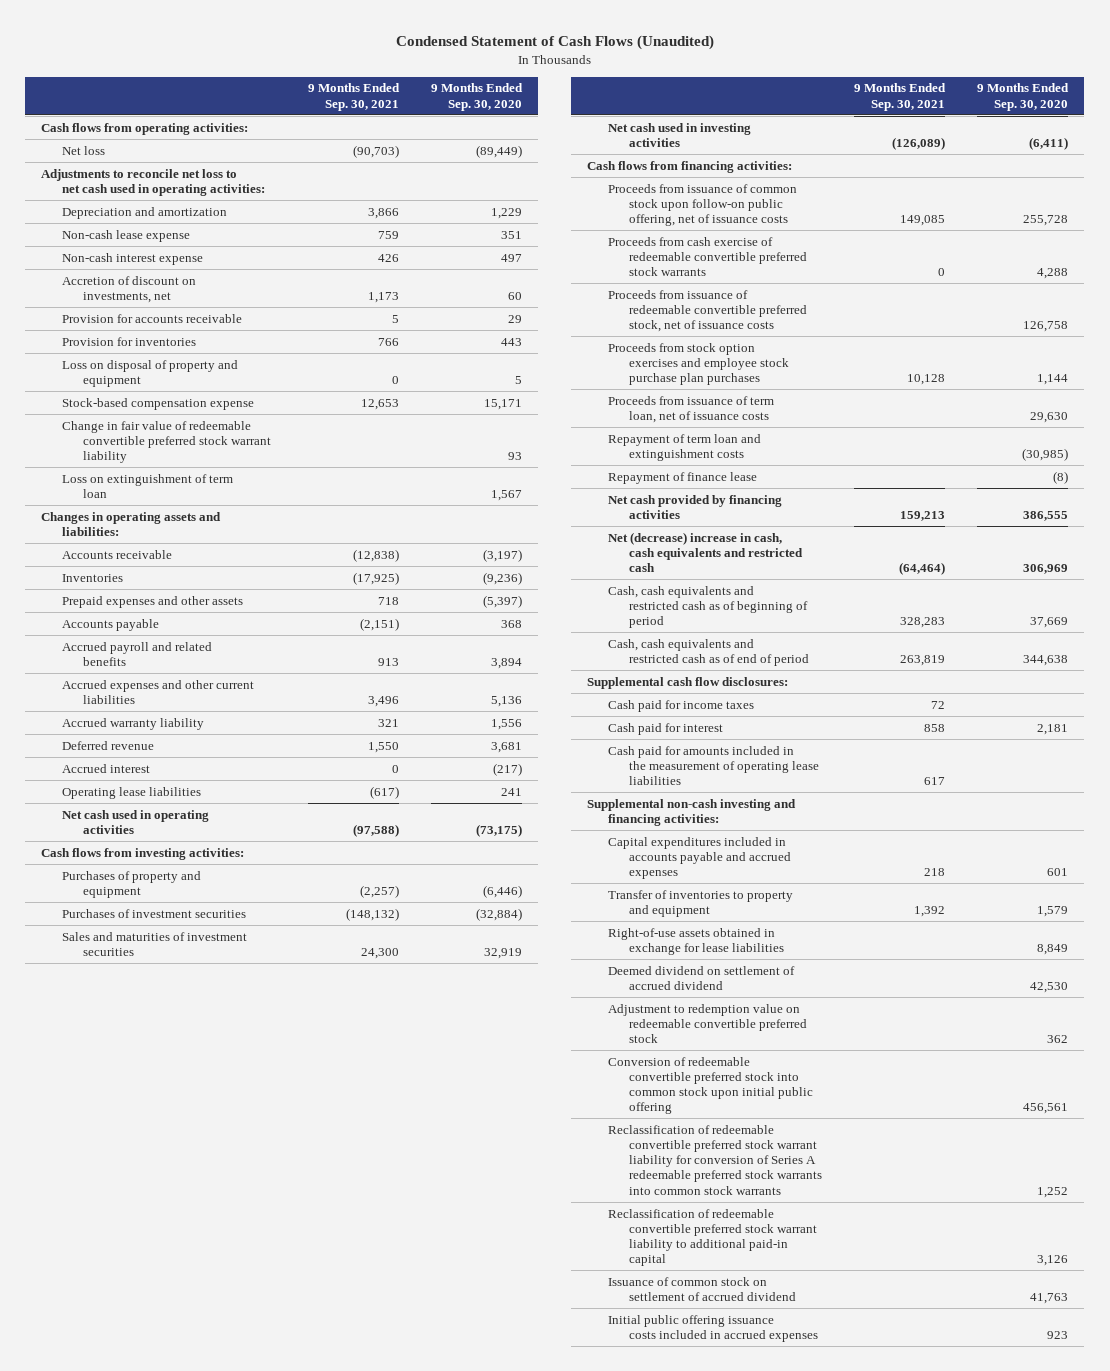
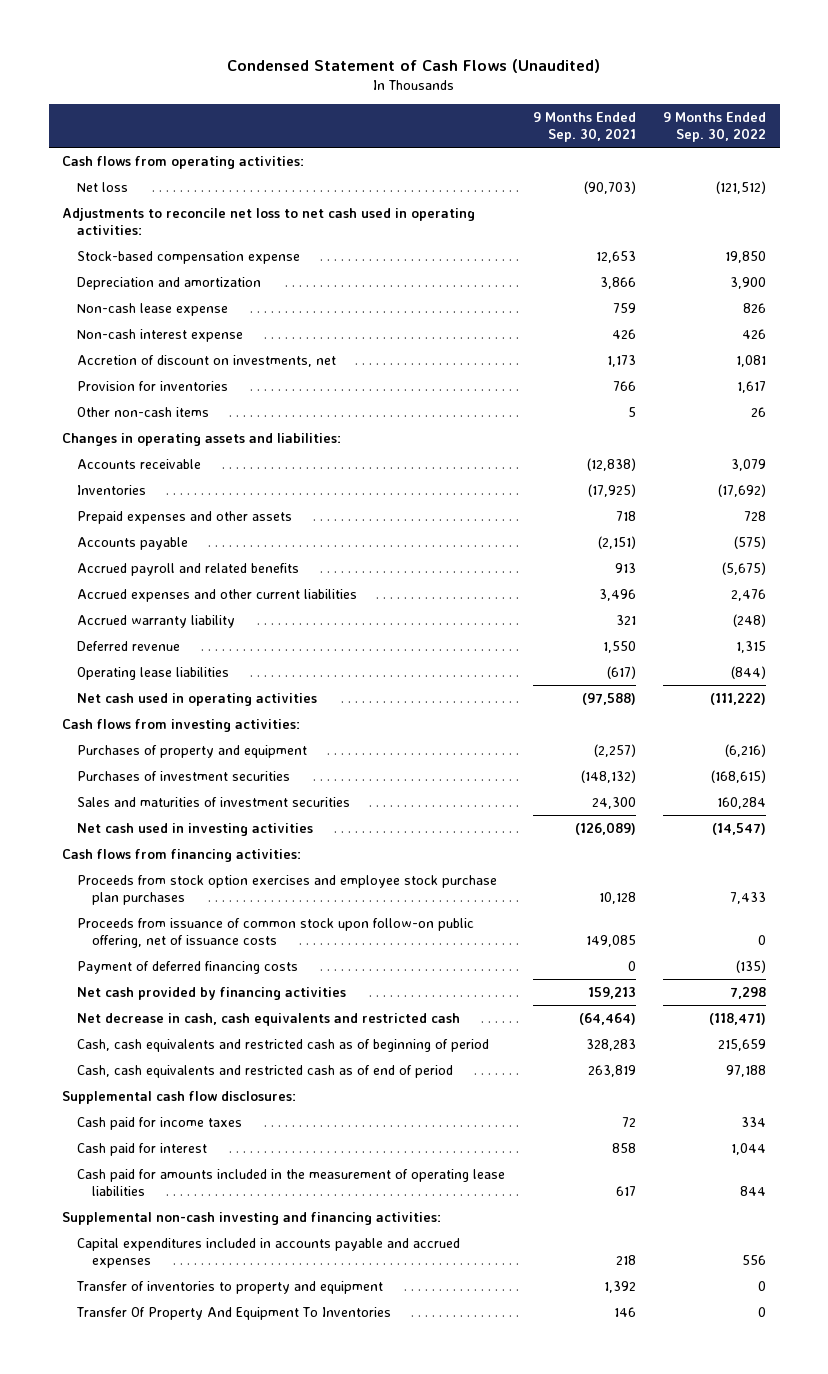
[431,83,524,111] 9 Months Ended Sep. 30, 2020 -> none
none -> [662,112,766,143] 9 Months Ended Sep. 30, 2022
[62,397,255,410] Stock-based compensation expense -> [77,250,301,264] Stock-based compensation expense
[62,313,243,323] Provision for accounts receivable -> none
[62,359,239,387] Loss on disposal of property and equipment -> none
[62,420,271,464] Change in fair value of redeemable convertible preferred stock warrant liability -> none
[62,473,234,498] Loss on extinguishment of term loan -> none
none -> [77,406,210,417] Other non-cash items
[62,763,151,773] Accrued interest -> none
[608,236,807,277] Proceeds from cash exercise of redeemable convertible preferred stock warrants -> none
[608,289,807,333] Proceeds from issuance of redeemable convertible preferred stock, net of issuance costs -> none
[608,395,775,423] Proceeds from issuance of term loan, net of issuance costs -> none
[608,433,762,461] Repayment of term loan and extinguishment costs -> none
[608,471,758,484] Repayment of finance lease -> none
[608,183,798,227] Proceeds from issuance of common stock upon follow-on public offering, net of issuance costs -> [77,917,475,948] Proceeds from issuance of common stock upon follow-on public offering, net of issuance costs
none -> [77,960,299,974] Payment of deferred financing costs
[608,531,803,573] Net (decrease) increase in cash, cash equivalents and restricted cash -> [77,1012,461,1026] Net decrease in cash, cash equivalents and restricted cash
[608,927,784,955] Right-of-use assets obtained in exchange for lease liabilities -> none
[608,965,796,990] Deemed dividend on settlement of accrued dividend -> none
[608,1003,807,1044] Adjustment to redemption value on redeemable convertible preferred stock -> none
[608,1056,813,1115] Conversion of redeemable convertible preferred stock into common stock upon initial public offering -> none
[608,1124,822,1195] Reclassification of redeemable convertible preferred stock warrant liability for conversion of Series A redeemable preferred stock warrants into common stock warrants -> none
[608,1208,817,1267] Reclassification of redeemable convertible preferred stock warrant liability to additional paid-in capital -> none
[608,1276,796,1301] Issuance of common stock on settlement of accrued dividend -> none
[608,1314,818,1342] Initial public offering issuance costs included in accrued expenses -> none
none -> [76,1306,392,1320] Transfer Of Property And Equipment To Inventories

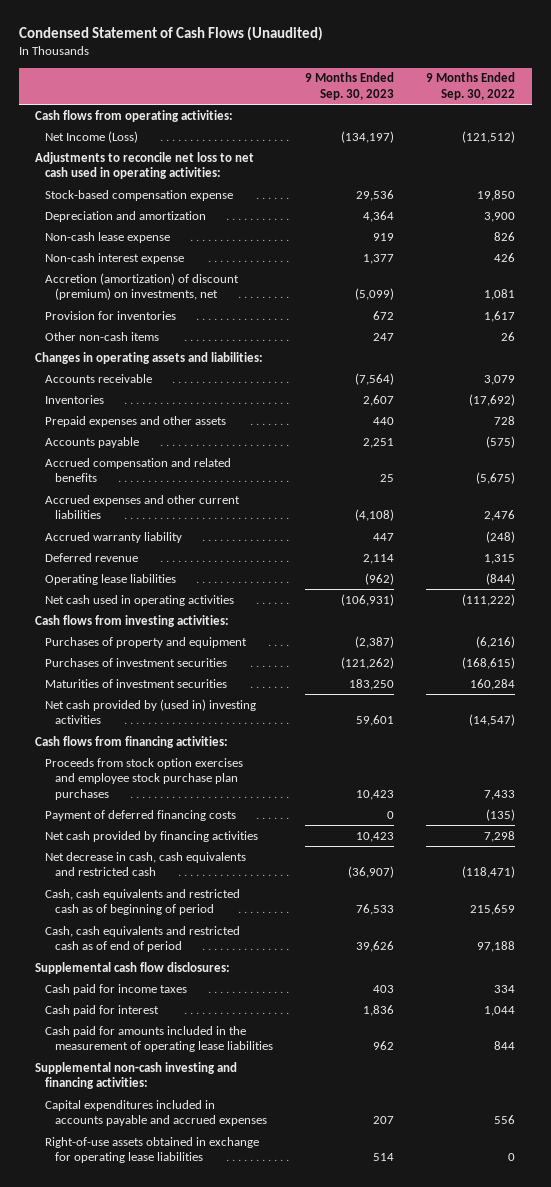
[532,112,636,143] 9 Months Ended Sep. 30, 2021 -> none
none -> [304,72,394,100] 9 Months Ended Sep. 30, 2023
[77,181,129,192] Net loss -> [44,130,138,143] Net Income (Loss)
[77,354,337,367] Accretion of discount on investments, net -> [44,272,239,301] Accretion (amortization) of discount (premium) on investments, net
[77,562,300,576] Accrued payroll and related benefits -> [44,457,231,483] Accrued compensation and related benefits
[77,796,351,807] Sales and maturities of investment securities -> [44,678,227,688] Maturities of investment securities
[77,822,314,836] Net cash used in investing activities -> [44,698,256,725] Net cash provided by (used in) investing activities
[77,917,475,948] Proceeds from issuance of common stock upon follow-on public offering, net of issuance costs -> none
[76,1280,384,1294] Transfer of inventories to property and equipment -> none
[76,1306,392,1320] Transfer Of Property And Equipment To Inventories -> none
none -> [44,1136,259,1164] Right-of-use assets obtained in exchange for operating lease liabilities

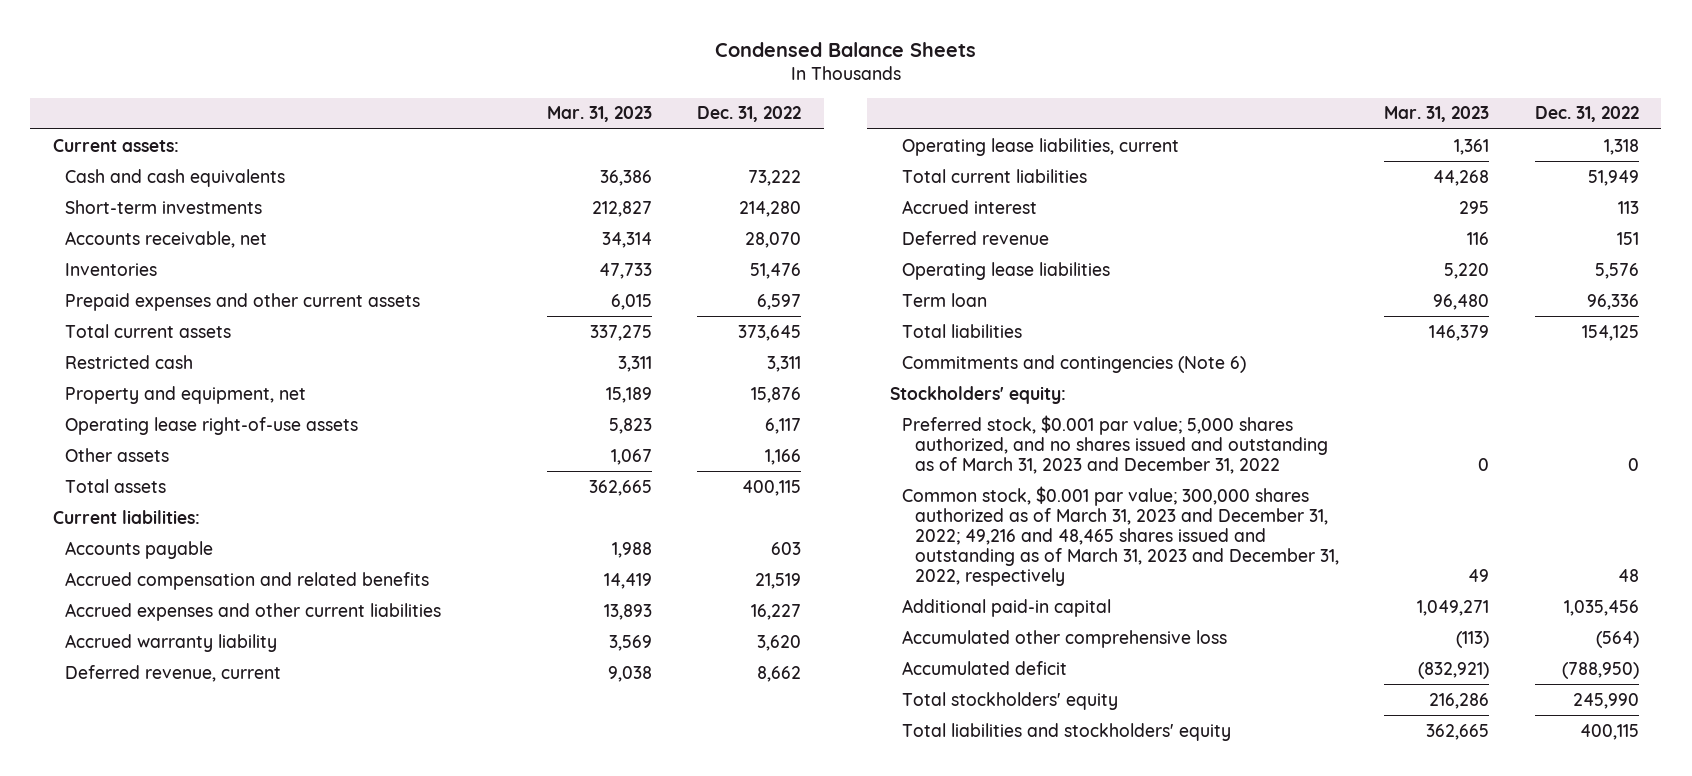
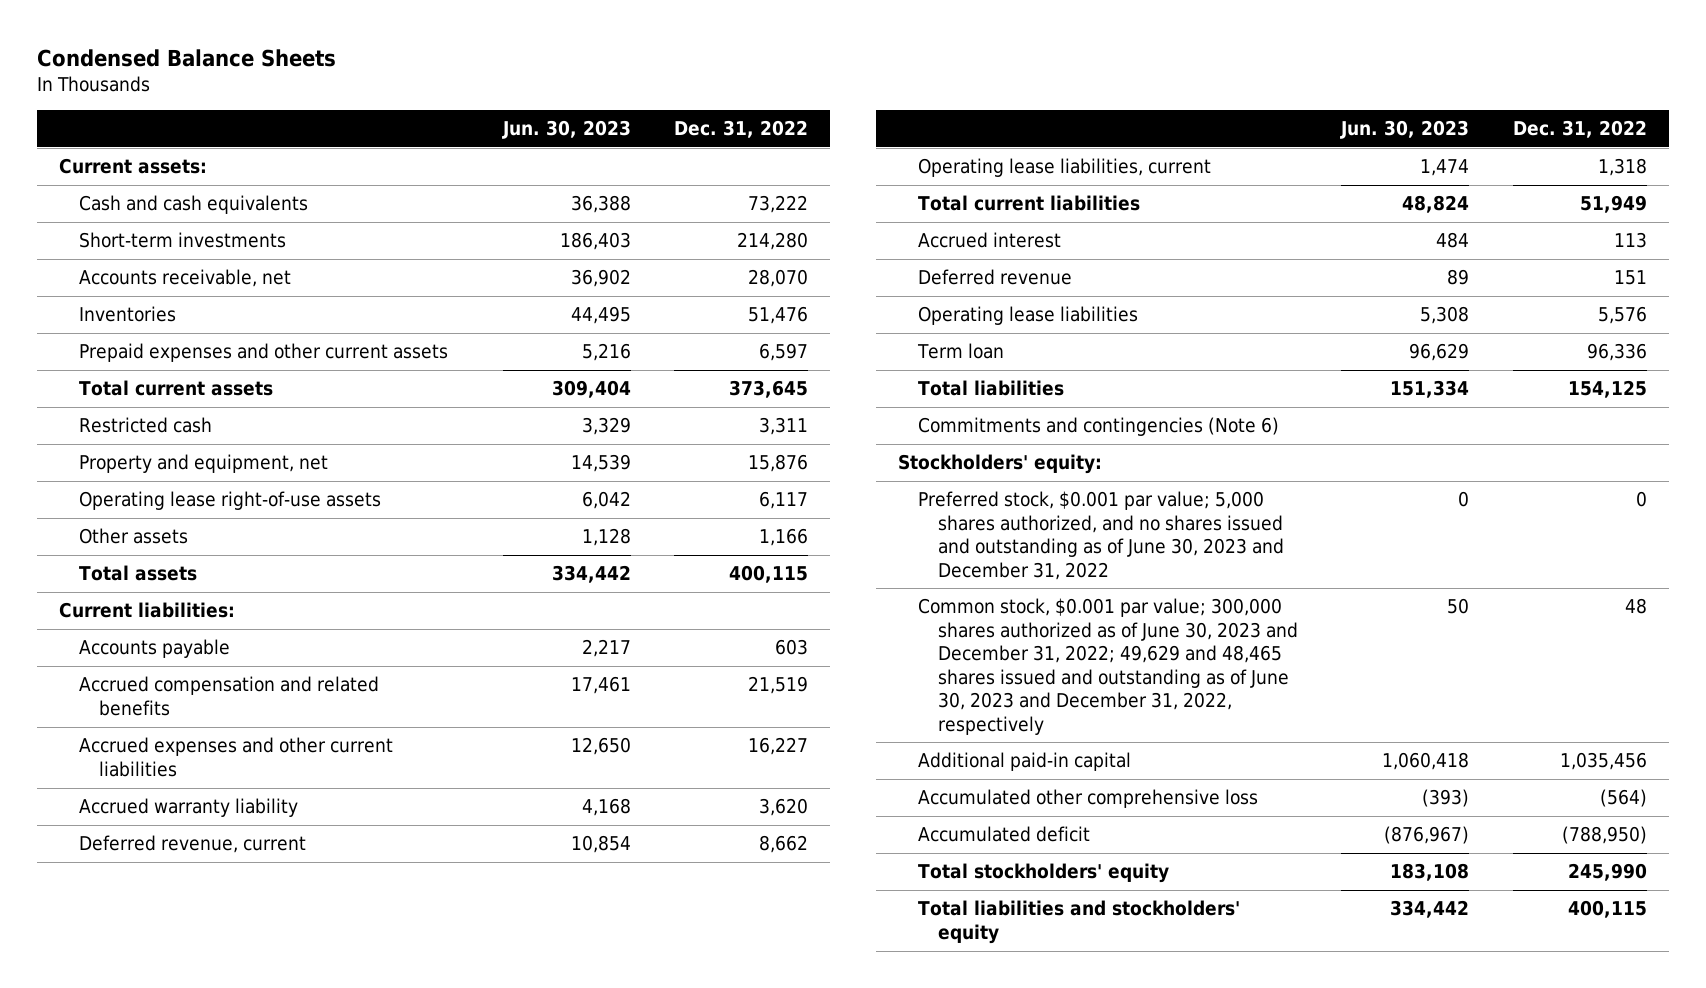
[546,106,652,123] Mar. 31, 2023 -> none
none -> [501,119,631,139] Jun. 30, 2023
[902,414,1328,474] Preferred stock, $0.001 par value; 5,000 shares authorized, and no shares issued and outstanding as of March 31, 2023 and December 31, 2022 -> [917,491,1284,580] Preferred stock, $0.001 par value; 5,000 shares authorized, and no shares issued and outstanding as of June 30, 2023 and December 31, 2022
[902,485,1339,587] Common stock, $0.001 par value; 300,000 shares authorized as of March 31, 2023 and December 31, 2022; 49,216 and 48,465 shares issued and outstanding as of March 31, 2023 and December 31, 2022, respectively -> [917,598,1298,735] Common stock, $0.001 par value; 300,000 shares authorized as of June 30, 2023 and December 31, 2022; 49,629 and 48,465 shares issued and outstanding as of June 30, 2023 and December 31, 2022, respectively

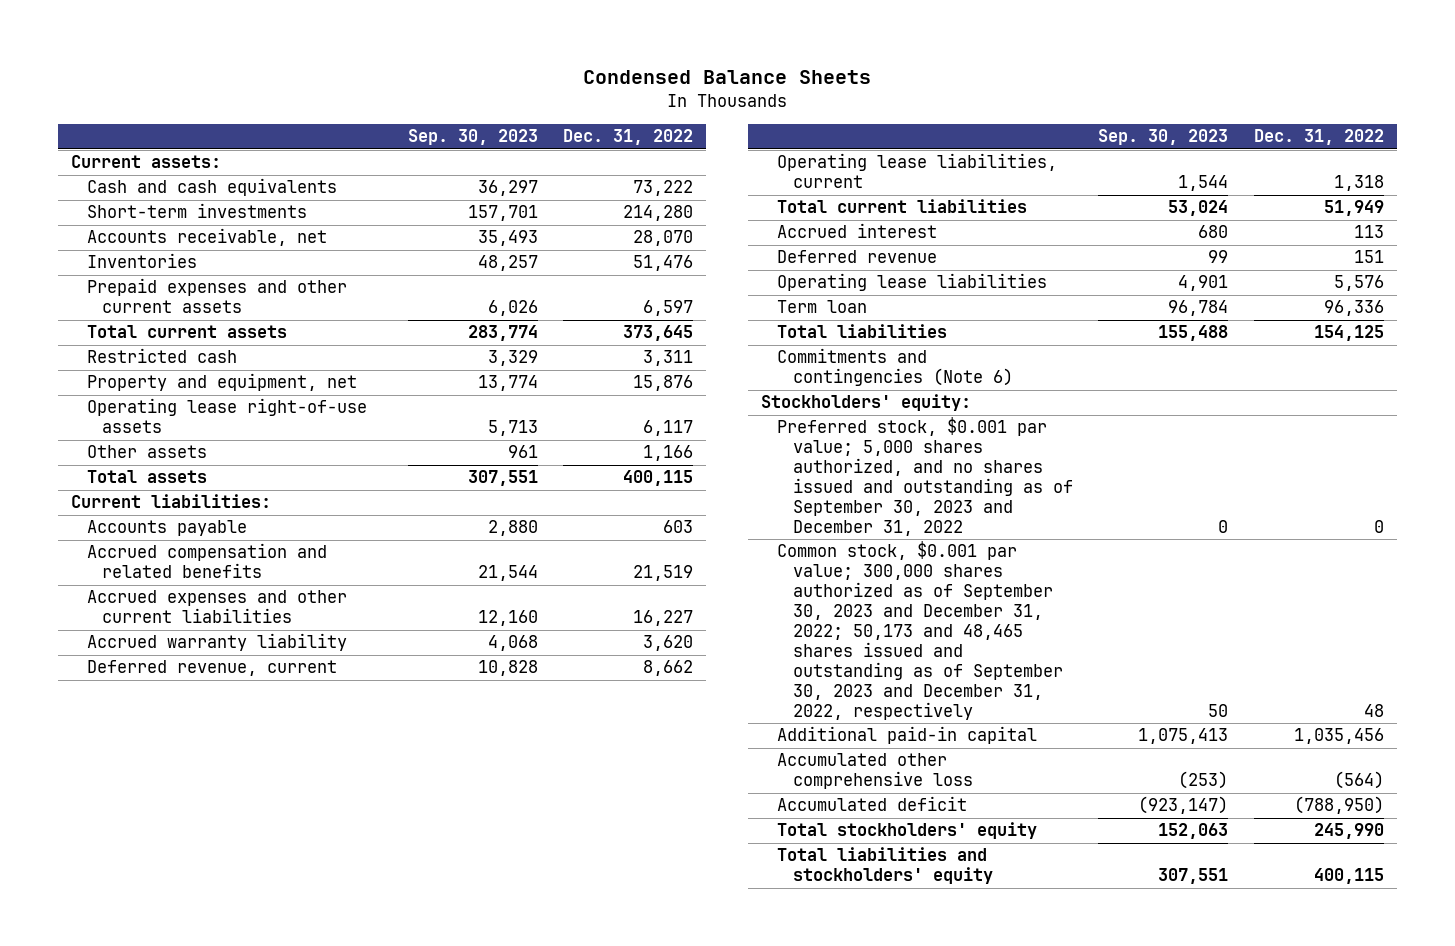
[501,119,631,139] Jun. 30, 2023 -> none
none -> [407,129,538,146] Sep. 30, 2023
[917,491,1284,580] Preferred stock, $0.001 par value; 5,000 shares authorized, and no shares issued and outstanding as of June 30, 2023 and December 31, 2022 -> [777,417,1073,537] Preferred stock, $0.001 par value; 5,000 shares authorized, and no shares issued and outstanding as of September 30, 2023 and December 31, 2022
[917,598,1298,735] Common stock, $0.001 par value; 300,000 shares authorized as of June 30, 2023 and December 31, 2022; 49,629 and 48,465 shares issued and outstanding as of June 30, 2023 and December 31, 2022, respectively -> [777,541,1063,720] Common stock, $0.001 par value; 300,000 shares authorized as of September 30, 2023 and December 31, 2022; 50,173 and 48,465 shares issued and outstanding as of September 30, 2023 and December 31, 2022, respectively

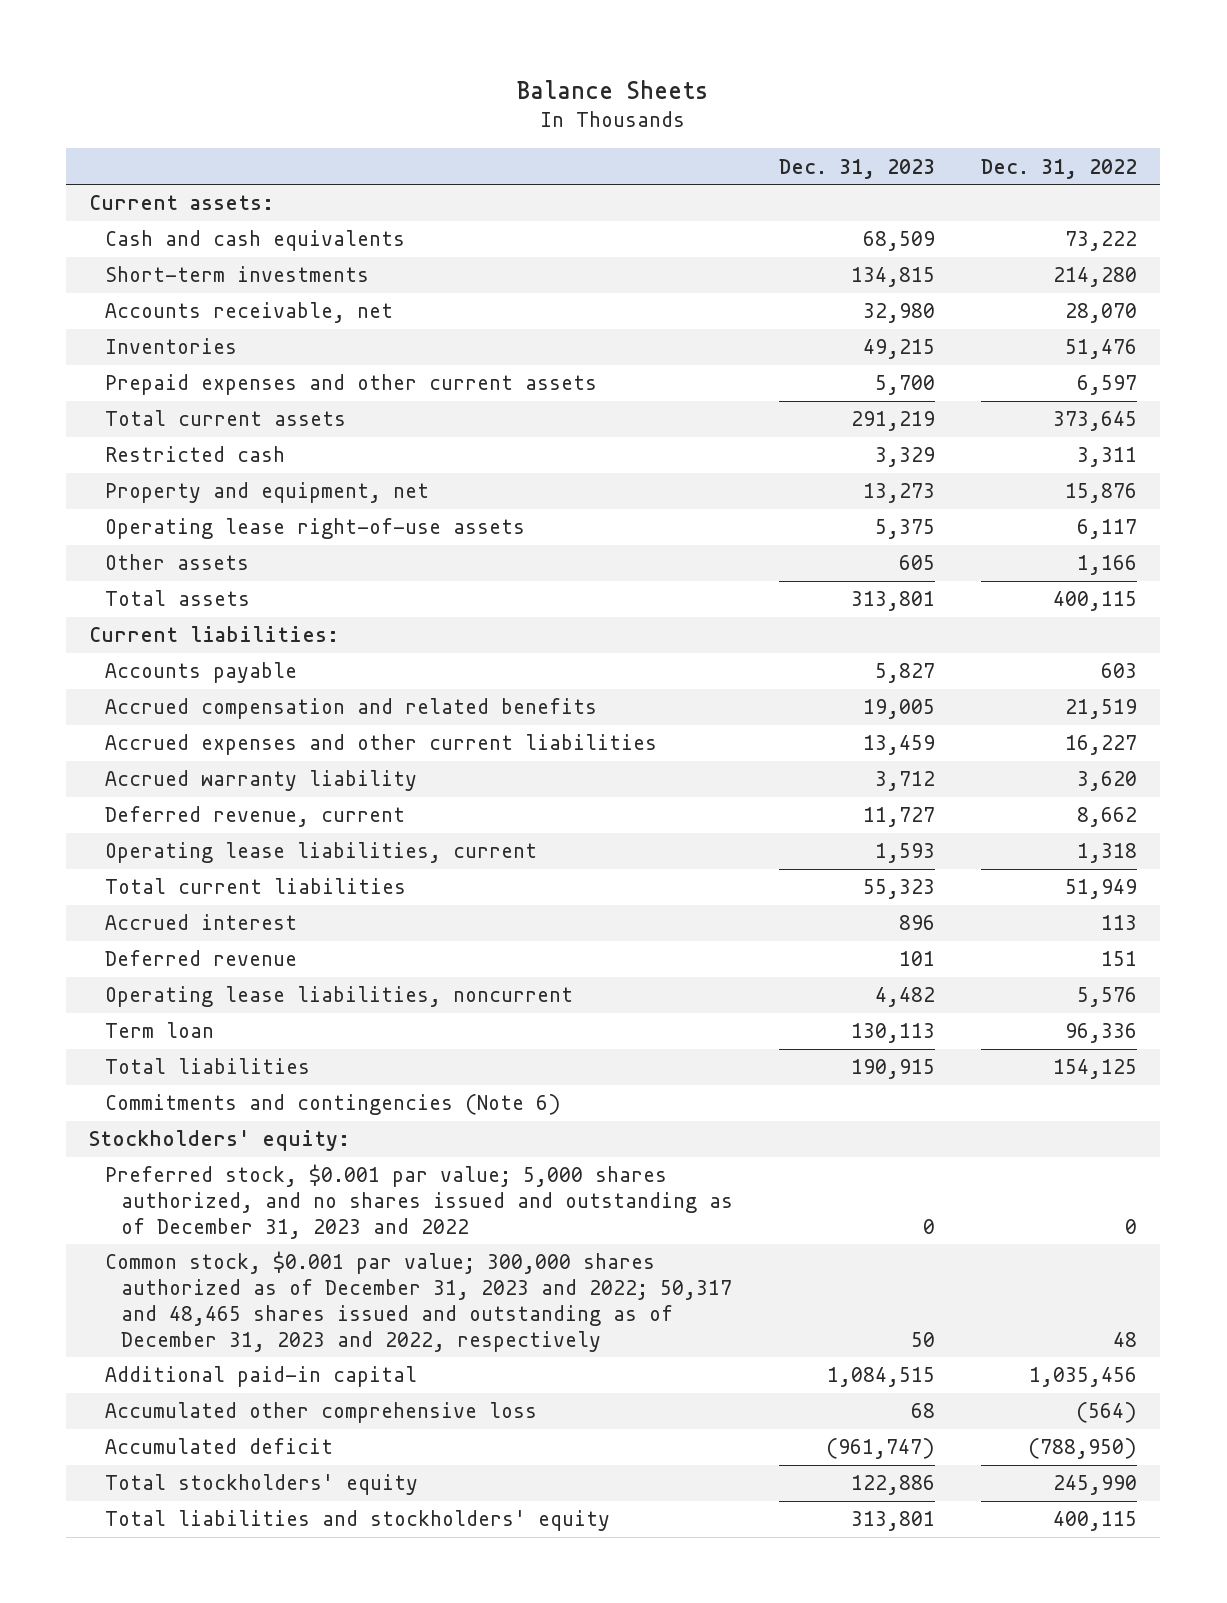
[583,70,872,85] Condensed Balance Sheets -> [517,79,709,99] Balance Sheets
[407,129,538,146] Sep. 30, 2023 -> none
none -> [779,158,936,179] Dec. 31, 2023
[777,273,1048,292] Operating lease liabilities -> [105,986,574,1008] Operating lease liabilities, noncurrent
[777,417,1073,537] Preferred stock, $0.001 par value; 5,000 shares authorized, and no shares issued and outstanding as of September 30, 2023 and December 31, 2022 -> [105,1164,734,1239] Preferred stock, $0.001 par value; 5,000 shares authorized, and no shares issued and outstanding as of December 31, 2023 and 2022
[777,541,1063,720] Common stock, $0.001 par value; 300,000 shares authorized as of September 30, 2023 and December 31, 2022; 50,173 and 48,465 shares issued and outstanding as of September 30, 2023 and December 31, 2022, respectively -> [105,1251,733,1352] Common stock, $0.001 par value; 300,000 shares authorized as of December 31, 2023 and 2022; 50,317 and 48,465 shares issued and outstanding as of December 31, 2023 and 2022, respectively

